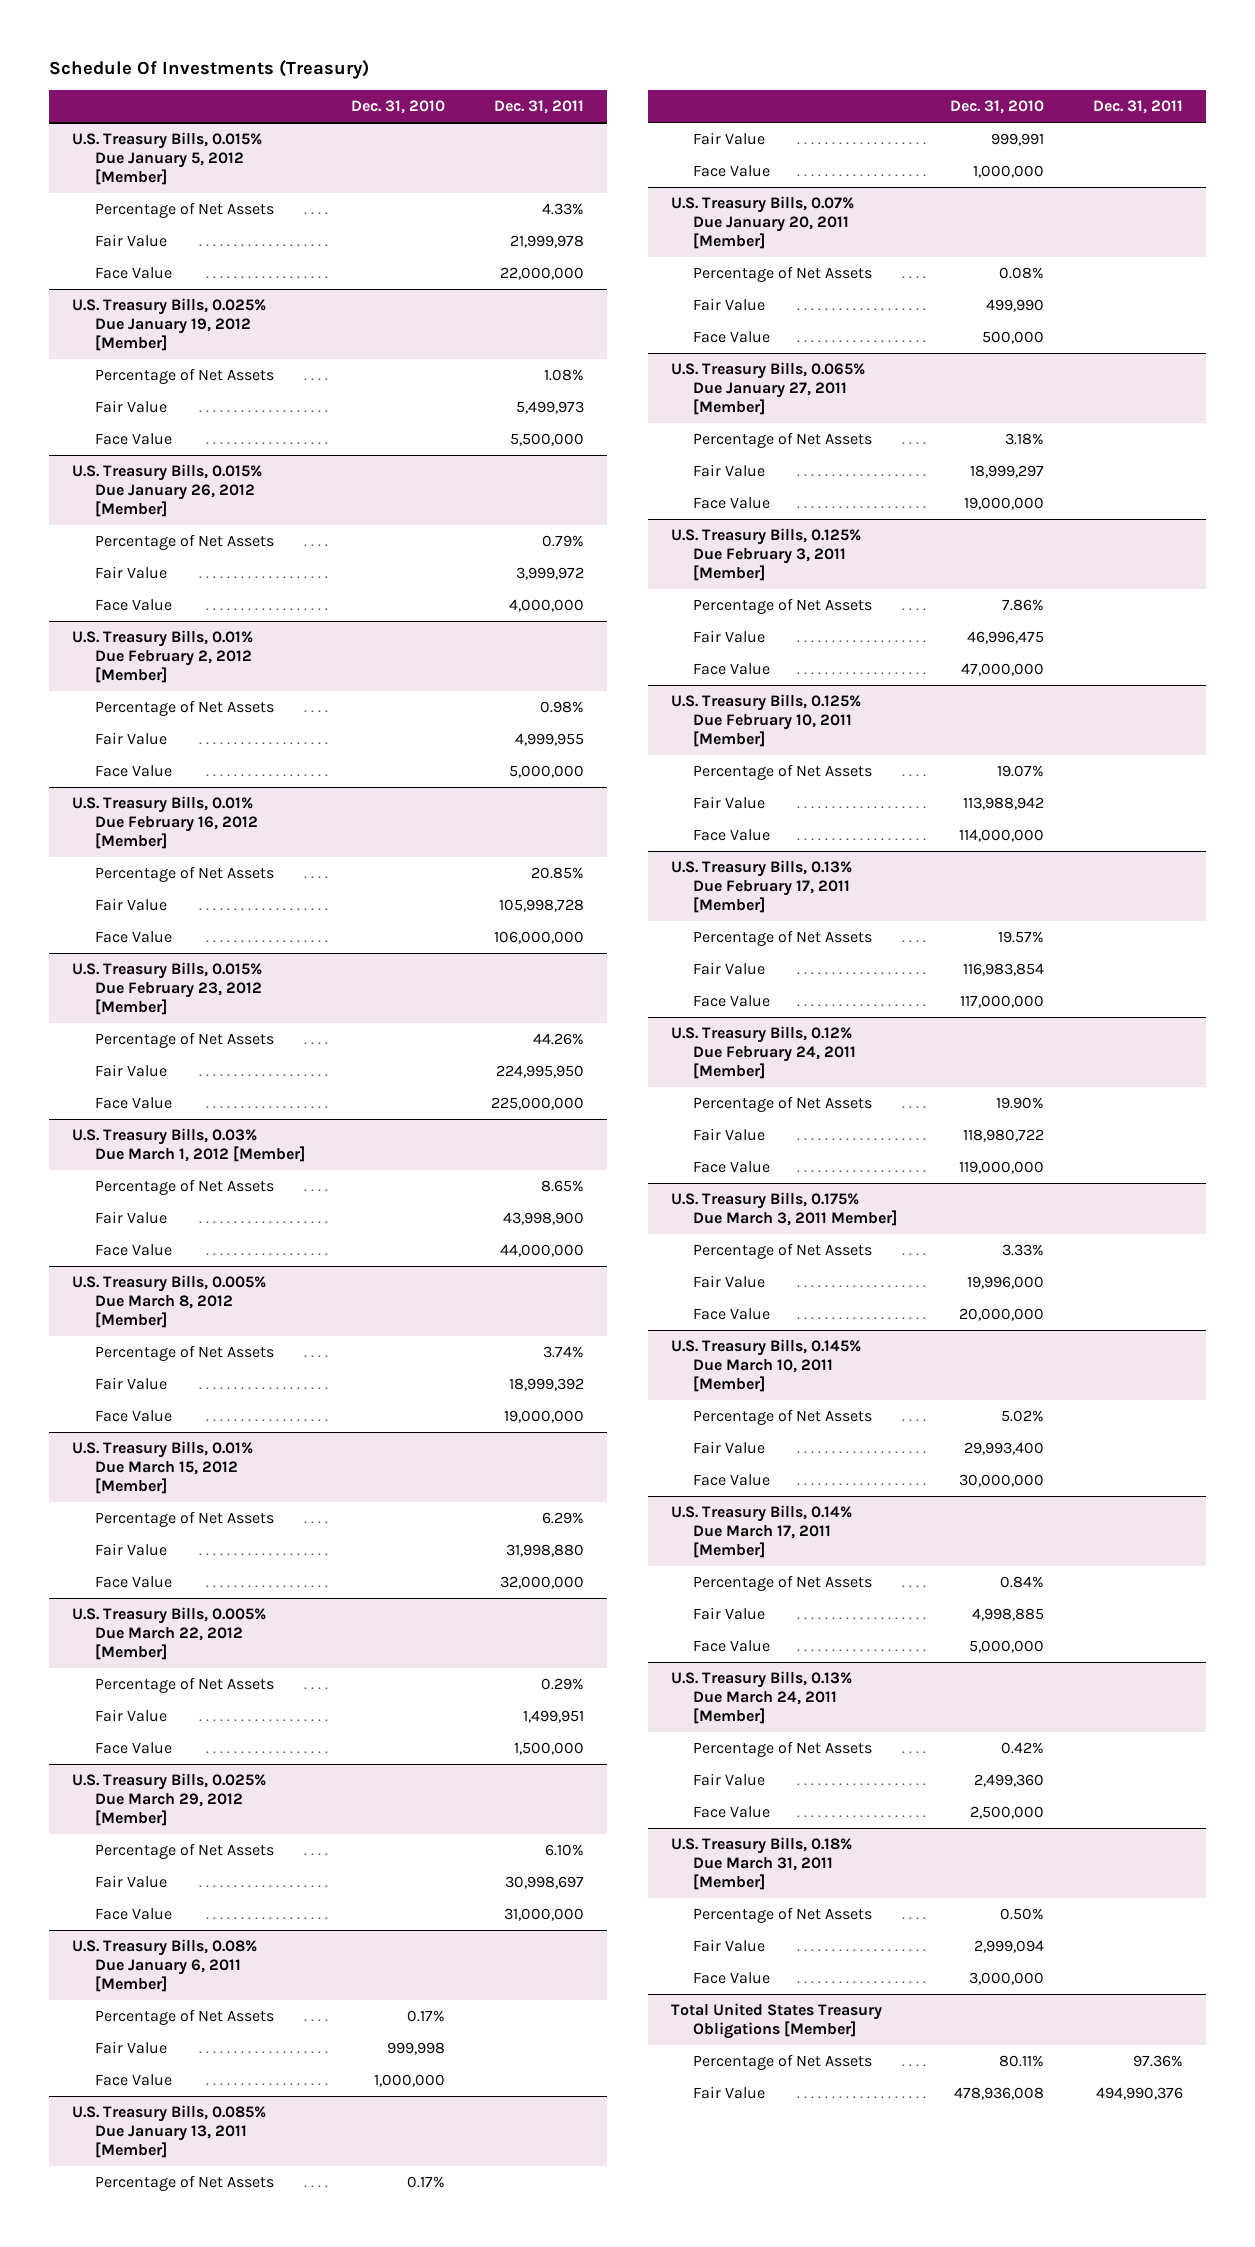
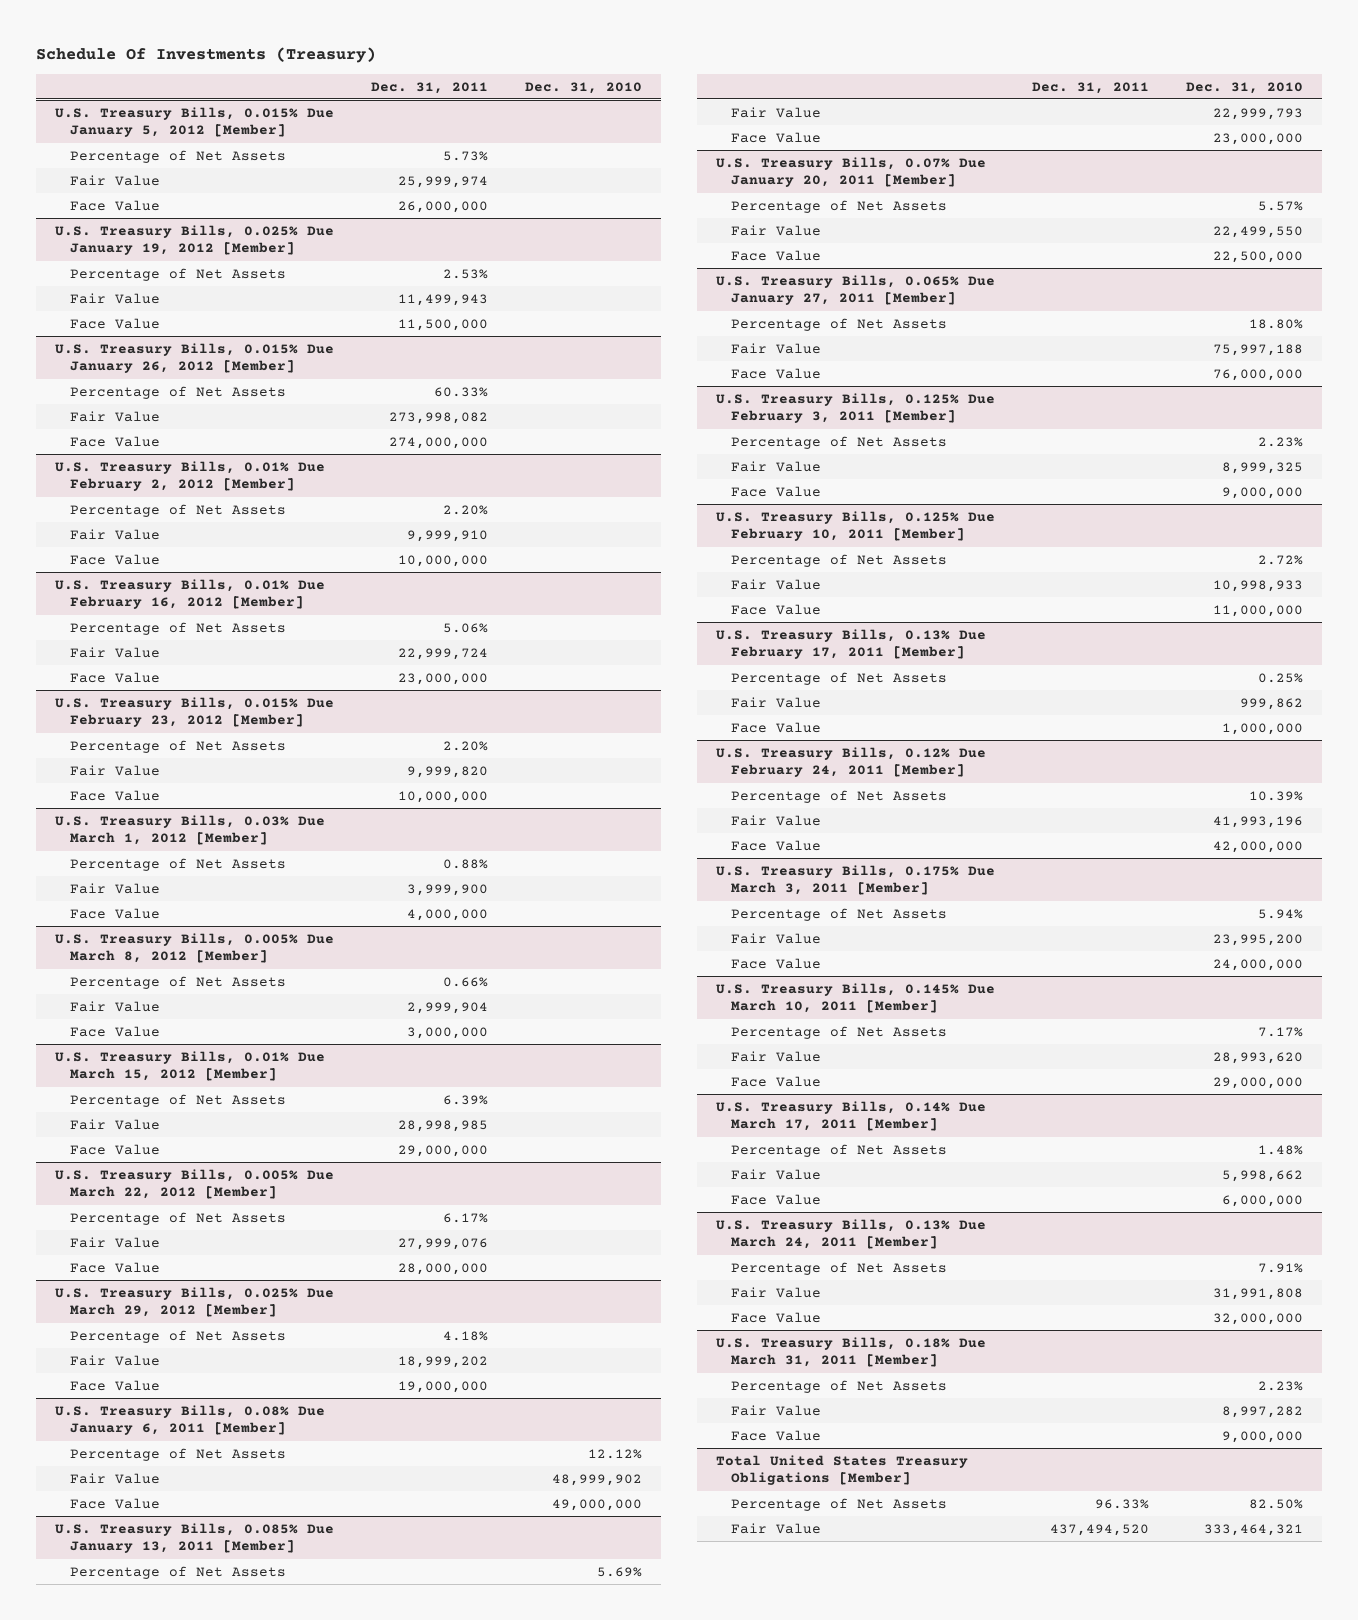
[542,203,585,216] 4.33% -> [443,150,489,161] 5.73%
[510,235,585,249] 21,999,978 -> [398,175,489,188] 25,999,974
[500,267,585,281] 22,000,000 -> [398,200,489,213] 26,000,000
[544,369,585,382] 1.08% -> [443,268,489,279] 2.53%
[516,401,585,415] 5,499,973 -> [398,293,489,306] 11,499,943
[510,433,585,447] 5,500,000 -> [398,318,489,331] 11,500,000
[542,535,585,548] 0.79% -> [434,386,489,397] 60.33%
[516,567,585,581] 3,999,972 -> [389,411,489,424] 273,998,082
[509,599,585,613] 4,000,000 -> [389,436,489,449] 274,000,000
[540,701,585,714] 0.98% -> [443,504,489,515] 2.20%
[515,733,585,747] 4,999,955 -> [407,529,489,542] 9,999,910
[509,765,585,779] 5,000,000 -> [398,554,489,567] 10,000,000
[531,867,585,880] 20.85% -> [443,622,489,633] 5.06%
[499,899,585,913] 105,998,728 -> [398,647,489,660] 22,999,724
[494,931,585,945] 106,000,000 -> [398,672,489,685] 23,000,000
[533,1033,585,1046] 44.26% -> [443,740,489,751] 2.20%
[496,1065,585,1079] 224,995,950 -> [407,765,489,778] 9,999,820
[491,1097,585,1111] 225,000,000 -> [398,790,489,803] 10,000,000
[541,1180,585,1193] 8.65% -> [443,858,489,869] 0.88%
[503,1212,585,1226] 43,998,900 -> [407,883,489,896] 3,999,900
[500,1244,585,1258] 44,000,000 -> [407,908,489,921] 4,000,000
[543,1346,585,1359] 3.74% -> [443,976,489,987] 0.66%
[509,1378,585,1392] 18,999,392 -> [407,1001,489,1014] 2,999,904
[504,1410,585,1424] 19,000,000 -> [407,1026,489,1039] 3,000,000
[542,1512,585,1525] 6.29% -> [443,1094,489,1105] 6.39%
[506,1544,585,1558] 31,998,880 -> [398,1119,489,1132] 28,998,985
[500,1576,585,1590] 32,000,000 -> [398,1144,489,1157] 29,000,000
[541,1678,585,1691] 0.29% -> [443,1212,489,1223] 6.17%
[523,1710,585,1724] 1,499,951 -> [398,1237,489,1250] 27,999,076
[514,1742,585,1756] 1,500,000 -> [398,1262,489,1275] 28,000,000
[545,1844,585,1857] 6.10% -> [443,1330,489,1341] 4.18%
[505,1876,585,1890] 30,998,697 -> [398,1355,489,1368] 18,999,202
[504,1908,585,1922] 31,000,000 -> [398,1380,489,1393] 19,000,000
[406,2010,445,2023] 0.17% -> [588,1448,643,1459] 12.12%
[386,2042,445,2056] 999,998 -> [552,1473,643,1486] 48,999,902
[373,2074,445,2088] 1,000,000 -> [552,1498,643,1511] 49,000,000
[406,2176,445,2189] 0.17% -> [597,1566,643,1577] 5.69%
[990,133,1044,147] 999,991 -> [1213,107,1304,120] 22,999,793
[972,165,1044,179] 1,000,000 -> [1213,132,1304,145] 23,000,000
[998,267,1044,280] 0.08% -> [1258,200,1304,211] 5.57%
[985,299,1044,313] 499,990 -> [1213,225,1304,238] 22,499,550
[981,331,1044,345] 500,000 -> [1213,250,1304,263] 22,500,000
[1004,433,1044,446] 3.18% -> [1249,318,1304,329] 18.80%
[969,465,1044,479] 18,999,297 -> [1213,343,1304,356] 75,997,188
[963,497,1044,511] 19,000,000 -> [1213,368,1304,381] 76,000,000
[1001,599,1044,612] 7.86% -> [1258,436,1304,447] 2.23%
[966,631,1044,645] 46,996,475 -> [1222,461,1304,474] 8,999,325
[960,663,1044,677] 47,000,000 -> [1222,486,1304,499] 9,000,000
[996,765,1044,778] 19.07% -> [1258,554,1304,565] 2.72%
[962,797,1044,811] 113,988,942 -> [1213,579,1304,592] 10,998,933
[958,829,1044,843] 114,000,000 -> [1213,604,1304,617] 11,000,000
[997,931,1044,944] 19.57% -> [1258,672,1304,683] 0.25%
[962,963,1044,977] 116,983,854 -> [1240,697,1304,710] 999,862
[959,995,1044,1009] 117,000,000 -> [1222,722,1304,735] 1,000,000
[995,1097,1044,1110] 19.90% -> [1249,790,1304,801] 10.39%
[962,1129,1044,1143] 118,980,722 -> [1213,815,1304,828] 41,993,196
[958,1161,1044,1175] 119,000,000 -> [1213,840,1304,853] 42,000,000
[670,1192,898,1227] U.S. Treasury Bills, 0.175% Due March 3, 2011 Member] -> [715,864,995,896] U.S. Treasury Bills, 0.175% Due March 3, 2011 [Member]
[1001,1244,1044,1257] 3.33% -> [1258,908,1304,919] 5.94%
[966,1276,1044,1290] 19,996,000 -> [1213,933,1304,946] 23,995,200
[958,1308,1044,1322] 20,000,000 -> [1213,958,1304,971] 24,000,000
[1000,1410,1044,1423] 5.02% -> [1258,1026,1304,1037] 7.17%
[963,1442,1044,1456] 29,993,400 -> [1213,1051,1304,1064] 28,993,620
[958,1474,1044,1488] 30,000,000 -> [1213,1076,1304,1089] 29,000,000
[999,1576,1044,1589] 0.84% -> [1258,1144,1304,1155] 1.48%
[971,1608,1044,1622] 4,998,885 -> [1222,1169,1304,1182] 5,998,662
[968,1640,1044,1654] 5,000,000 -> [1222,1194,1304,1207] 6,000,000
[1000,1742,1044,1755] 0.42% -> [1258,1262,1304,1273] 7.91%
[973,1774,1044,1788] 2,499,360 -> [1213,1287,1304,1300] 31,991,808
[969,1806,1044,1820] 2,500,000 -> [1213,1312,1304,1325] 32,000,000
[999,1908,1044,1921] 0.50% -> [1258,1380,1304,1391] 2.23%
[973,1940,1044,1954] 2,999,094 -> [1222,1405,1304,1418] 8,997,282
[968,1972,1044,1986] 3,000,000 -> [1222,1430,1304,1443] 9,000,000
[998,2055,1044,2068] 80.11% -> [1249,1498,1304,1509] 82.50%
[1132,2055,1183,2068] 97.36% -> [1095,1498,1150,1509] 96.33%
[953,2087,1044,2101] 478,936,008 -> [1204,1523,1304,1536] 333,464,321
[1095,2087,1183,2101] 494,990,376 -> [1050,1523,1150,1536] 437,494,520

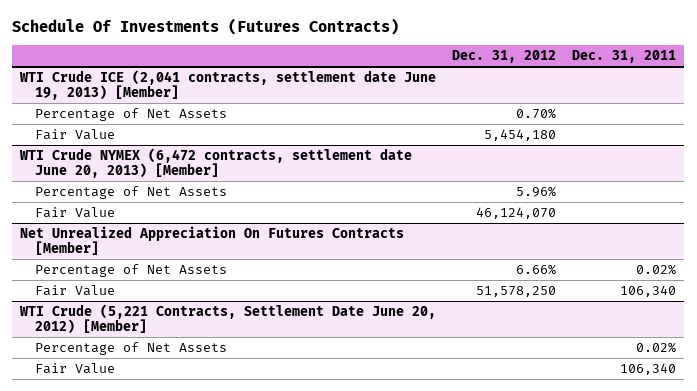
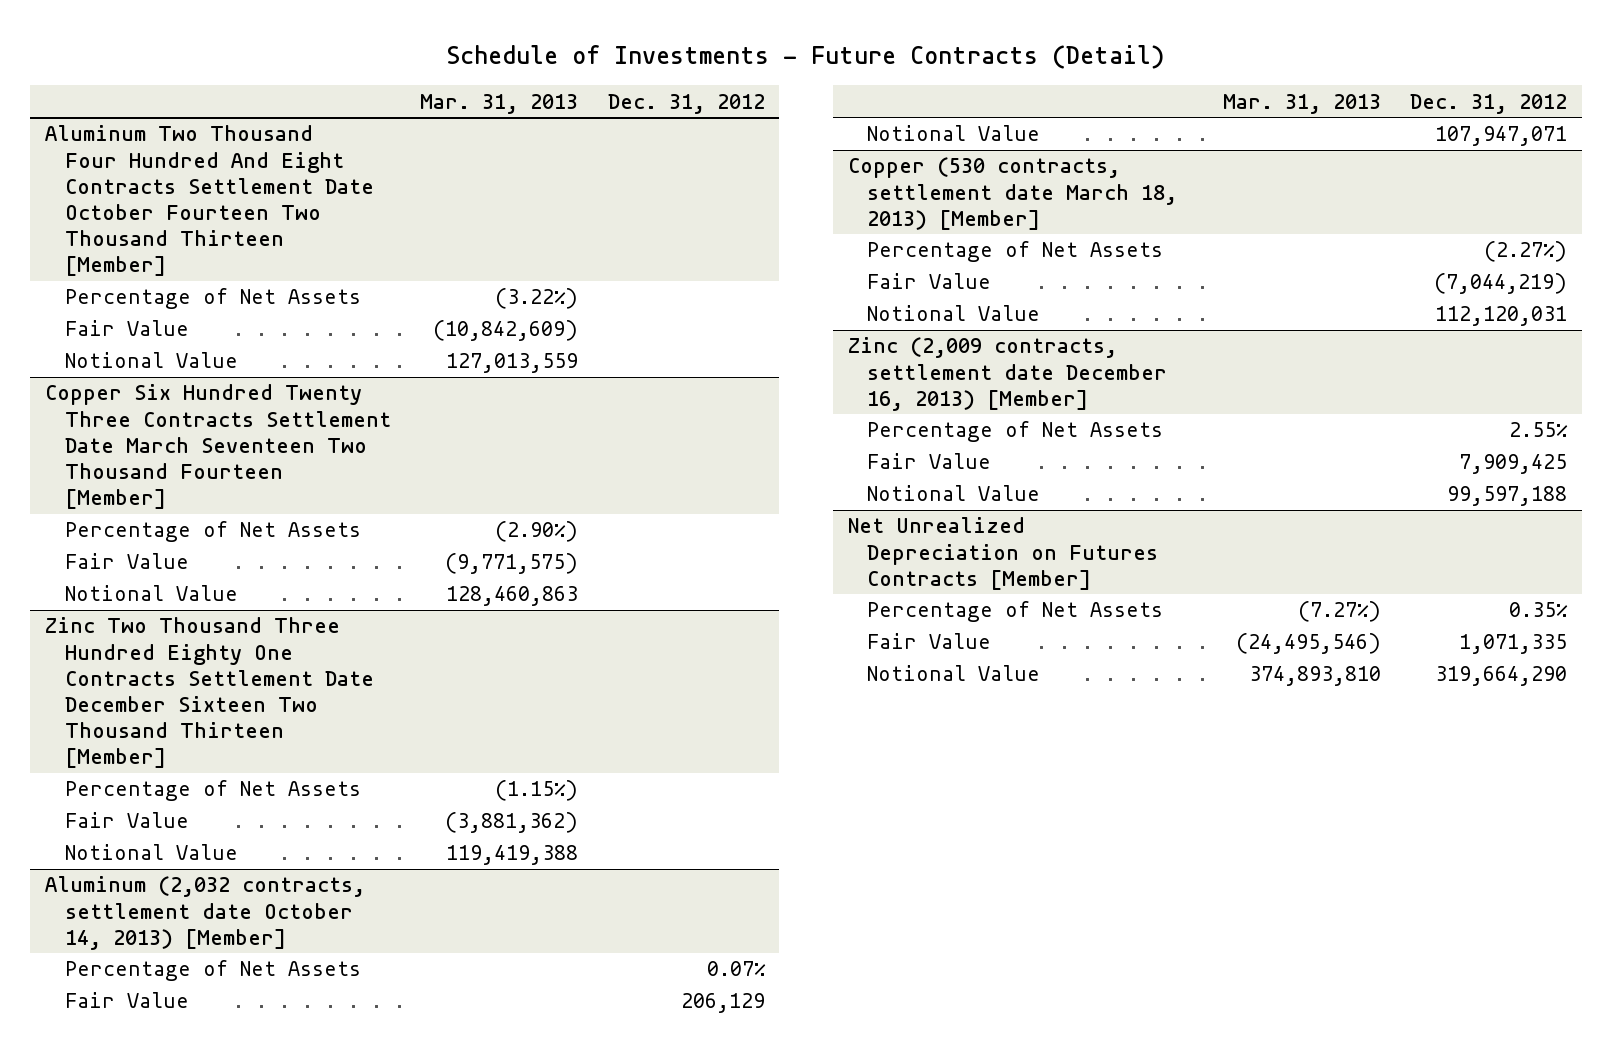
[12,18,400,36] Schedule Of Investments (Futures Contracts) -> [446,44,1166,69] Schedule of Investments - Future Contracts (Detail)
[572,50,677,64] Dec. 31, 2011 -> none
none -> [420,93,579,114] Mar. 31, 2013
[19,69,437,101] WTI Crude ICE (2,041 contracts, settlement date June 19, 2013) [Member] -> none
[35,107,228,121] Percentage of Net Assets -> none
[35,128,116,140] Fair Value -> none
[19,147,413,179] WTI Crude NYMEX (6,472 contracts, settlement date June 20, 2013) [Member] -> none
[35,185,228,199] Percentage of Net Assets -> none
[35,206,116,218] Fair Value -> none
[19,303,437,335] WTI Crude (5,221 Contracts, Settlement Date June 20, 2012) [Member] -> none
[35,341,228,355] Percentage of Net Assets -> none
[35,362,116,374] Fair Value -> none
none -> [45,125,374,277] Aluminum Two Thousand Four Hundred And Eight Contracts Settlement Date October Fourteen Two Thousand Thirteen [Member]
none -> [64,288,361,310] Percentage of Net Assets
none -> [64,320,189,337] Fair Value
none -> [64,352,238,369] Notional Value
none -> [45,384,391,510] Copper Six Hundred Twenty Three Contracts Settlement Date March Seventeen Two Thousand Fourteen [Member]
none -> [64,521,361,543] Percentage of Net Assets
none -> [64,553,189,570] Fair Value
none -> [64,585,238,602] Notional Value
none -> [45,617,374,769] Zinc Two Thousand Three Hundred Eighty One Contracts Settlement Date December Sixteen Two Thousand Thirteen [Member]
none -> [64,780,361,802] Percentage of Net Assets
none -> [64,812,189,829] Fair Value
none -> [64,844,238,861] Notional Value
none -> [45,876,366,950] Aluminum (2,032 contracts, settlement date October 14, 2013) [Member]
none -> [64,960,361,982] Percentage of Net Assets
none -> [64,992,189,1009] Fair Value
none -> [867,125,1041,142] Notional Value
none -> [847,157,1178,230] Copper (530 contracts, settlement date March 18, 2013) [Member]
none -> [867,241,1164,263] Percentage of Net Assets
none -> [867,273,992,290] Fair Value
none -> [867,305,1041,322] Notional Value
none -> [847,337,1168,411] Zinc (2,009 contracts, settlement date December 16, 2013) [Member]
none -> [867,421,1164,443] Percentage of Net Assets
none -> [867,453,992,470] Fair Value
none -> [867,485,1041,502] Notional Value
[20,225,405,256] Net Unrealized Appreciation On Futures Contracts [Member] -> [847,517,1159,590] Net Unrealized Depreciation on Futures Contracts [Member]
[516,263,557,275] 6.66% -> [1509,602,1569,618] 0.35%
[476,285,557,297] 51,578,250 -> [1459,634,1568,655] 1,071,335
none -> [867,665,1041,682] Notional Value

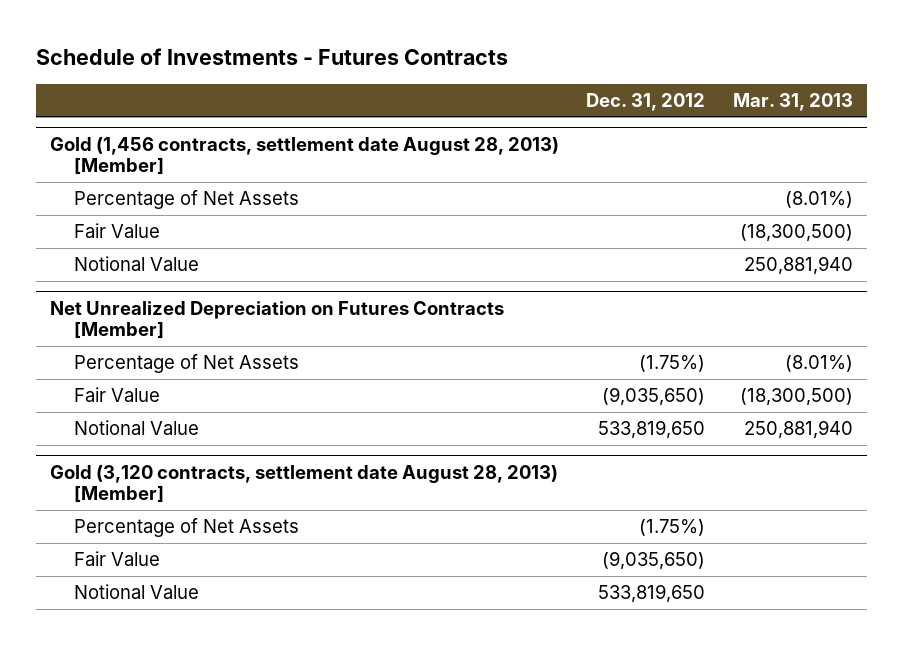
[446,44,1166,69] Schedule of Investments - Future Contracts (Detail) -> [35,47,508,65] Schedule of Investments - Futures Contracts
[45,125,374,277] Aluminum Two Thousand Four Hundred And Eight Contracts Settlement Date October Fourteen Two Thousand Thirteen [Member] -> none
[64,288,361,310] Percentage of Net Assets -> none
[64,320,189,337] Fair Value -> none
[64,352,238,369] Notional Value -> none
[45,384,391,510] Copper Six Hundred Twenty Three Contracts Settlement Date March Seventeen Two Thousand Fourteen [Member] -> none
[64,521,361,543] Percentage of Net Assets -> none
[64,553,189,570] Fair Value -> none
[64,585,238,602] Notional Value -> none
[45,617,374,769] Zinc Two Thousand Three Hundred Eighty One Contracts Settlement Date December Sixteen Two Thousand Thirteen [Member] -> none
[64,780,361,802] Percentage of Net Assets -> none
[64,812,189,829] Fair Value -> none
[64,844,238,861] Notional Value -> none
[45,876,366,950] Aluminum (2,032 contracts, settlement date October 14, 2013) [Member] -> none
[64,960,361,982] Percentage of Net Assets -> none
[64,992,189,1009] Fair Value -> none
[867,125,1041,142] Notional Value -> none
[847,157,1178,230] Copper (530 contracts, settlement date March 18, 2013) [Member] -> none
[867,241,1164,263] Percentage of Net Assets -> none
[867,273,992,290] Fair Value -> none
[867,305,1041,322] Notional Value -> none
[847,337,1168,411] Zinc (2,009 contracts, settlement date December 16, 2013) [Member] -> none
[867,421,1164,443] Percentage of Net Assets -> none
[867,453,992,470] Fair Value -> none
[867,485,1041,502] Notional Value -> none
none -> [49,136,559,176] Gold (1,456 contracts, settlement date August 28, 2013) [Member]
none -> [73,190,299,210] Percentage of Net Assets
none -> [73,223,160,239] Fair Value
none -> [73,256,199,272] Notional Value
[1297,601,1381,623] (7.27%) -> [785,355,854,373] (8.01%)
[1509,602,1569,618] 0.35% -> [639,355,706,373] (1.75%)
[1235,633,1381,655] (24,495,546) -> [740,388,854,407] (18,300,500)
[1459,634,1568,655] 1,071,335 -> [602,387,706,407] (9,035,650)
[1248,666,1381,687] 374,893,810 -> [744,420,854,440] 250,881,940
[1435,666,1568,687] 319,664,290 -> [598,420,706,440] 533,819,650
none -> [49,464,558,504] Gold (3,120 contracts, settlement date August 28, 2013) [Member]
none -> [73,518,299,538] Percentage of Net Assets
none -> [73,551,160,567] Fair Value
none -> [73,584,199,600] Notional Value

